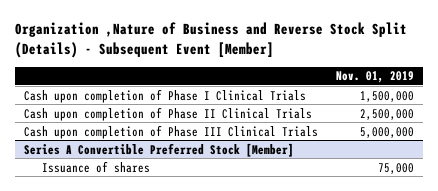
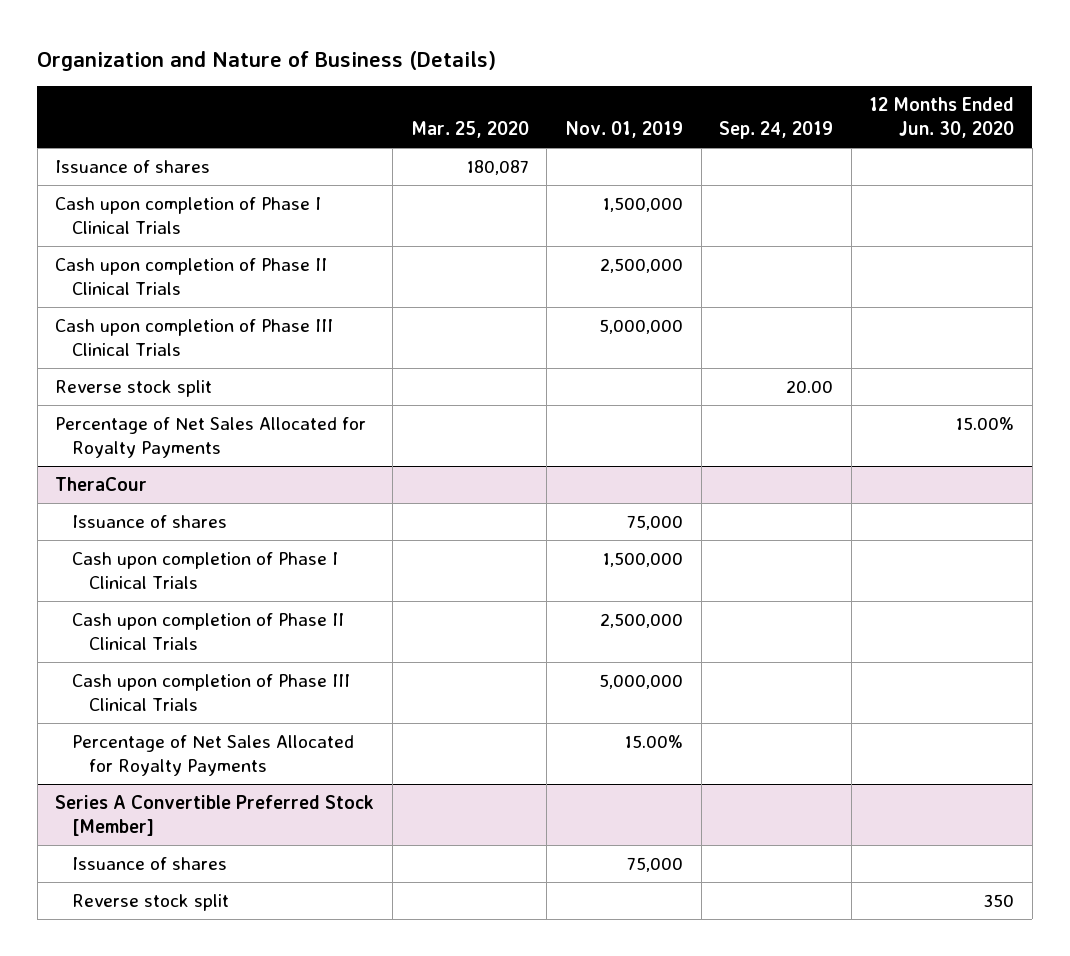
[14,22,407,58] Organization ,Nature of Business and Reverse Stock Split (Details) - Subsequent Event [Member] -> [37,50,497,71] Organization and Nature of Business (Details)
none -> [410,121,529,139] Mar. 25, 2020
none -> [719,121,834,140] Sep. 24, 2019
none -> [869,96,1015,139] 12 Months Ended Jun. 30, 2020
none -> [55,160,211,174] Issuance of shares
none -> [55,380,213,398] Reverse stock split
none -> [55,417,367,459] Percentage of Net Sales Allocated for Royalty Payments
none -> [55,477,148,492] TheraCour
none -> [72,515,228,529] Issuance of shares
none -> [72,552,339,590] Cash upon completion of Phase I Clinical Trials
none -> [72,613,345,651] Cash upon completion of Phase II Clinical Trials
none -> [72,674,351,712] Cash upon completion of Phase III Clinical Trials
none -> [72,735,355,777] Percentage of Net Sales Allocated for Royalty Payments
none -> [72,894,230,912] Reverse stock split

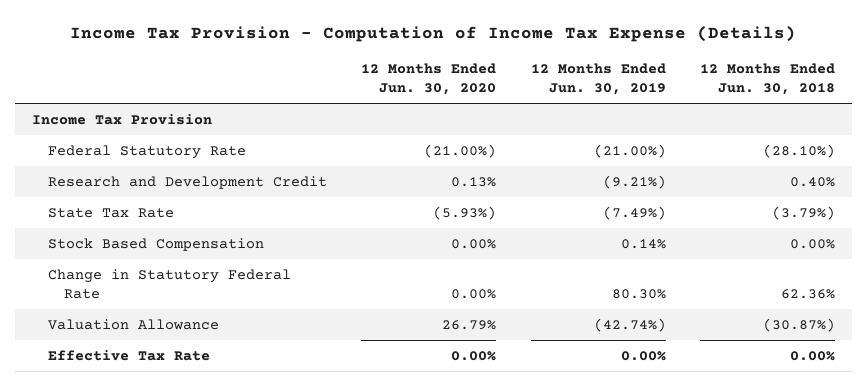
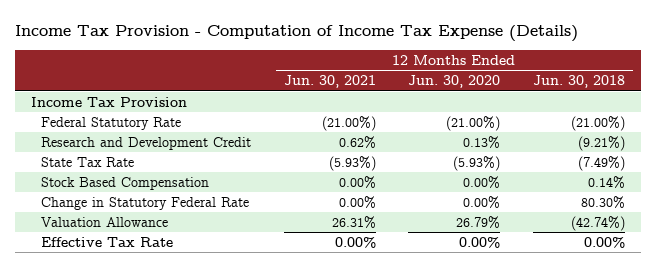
[530,63,666,96] 12 Months Ended Jun. 30, 2019 -> none
none -> [283,75,376,89] Jun. 30, 2021
[762,143,835,158] (28.10%) -> [570,115,625,131] (21.00%)
[789,176,835,187] 0.40% -> [577,135,625,151] (9.21%)
[771,205,835,220] (3.79%) -> [577,155,625,171] (7.49%)
[789,238,835,249] 0.00% -> [587,175,625,189] 0.14%
[780,288,835,299] 62.36% -> [580,195,625,209] 80.30%
[762,317,835,332] (30.87%) -> [570,215,625,231] (42.74%)

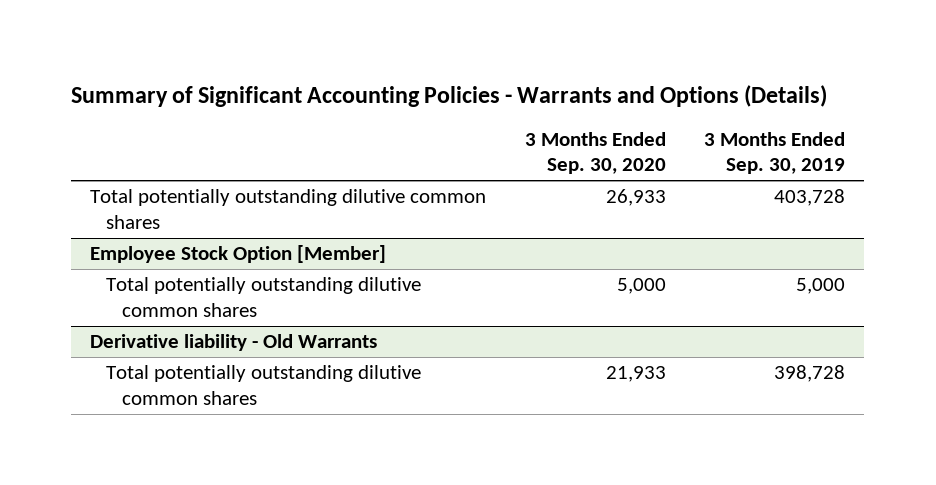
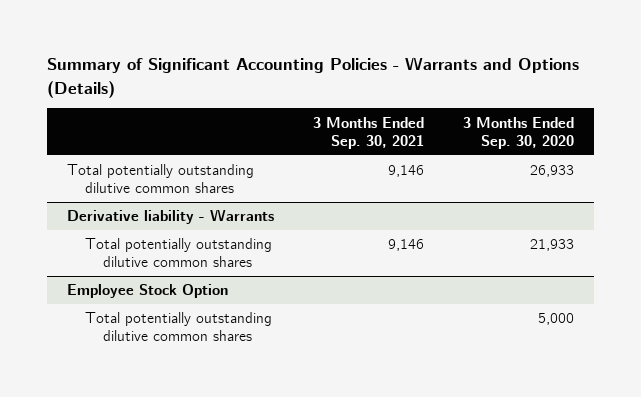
[704,132,846,175] 3 Months Ended Sep. 30, 2019 -> none
none -> [312,116,424,149] 3 Months Ended Sep. 30, 2021
[90,245,387,264] Employee Stock Option [Member] -> none
[106,277,422,317] Total potentially outstanding dilutive common shares -> none
[90,334,378,352] Derivative liability - Old Warrants -> [66,209,274,225] Derivative liability - Warrants
none -> [66,284,228,299] Employee Stock Option
none -> [84,312,272,342] Total potentially outstanding dilutive common shares

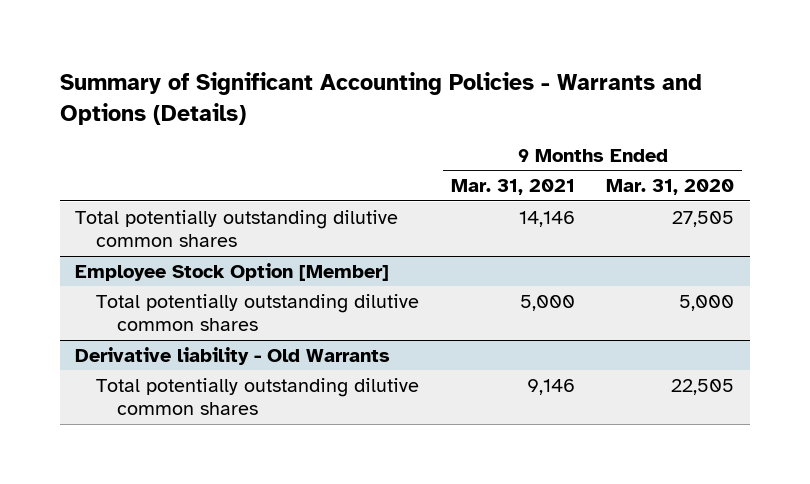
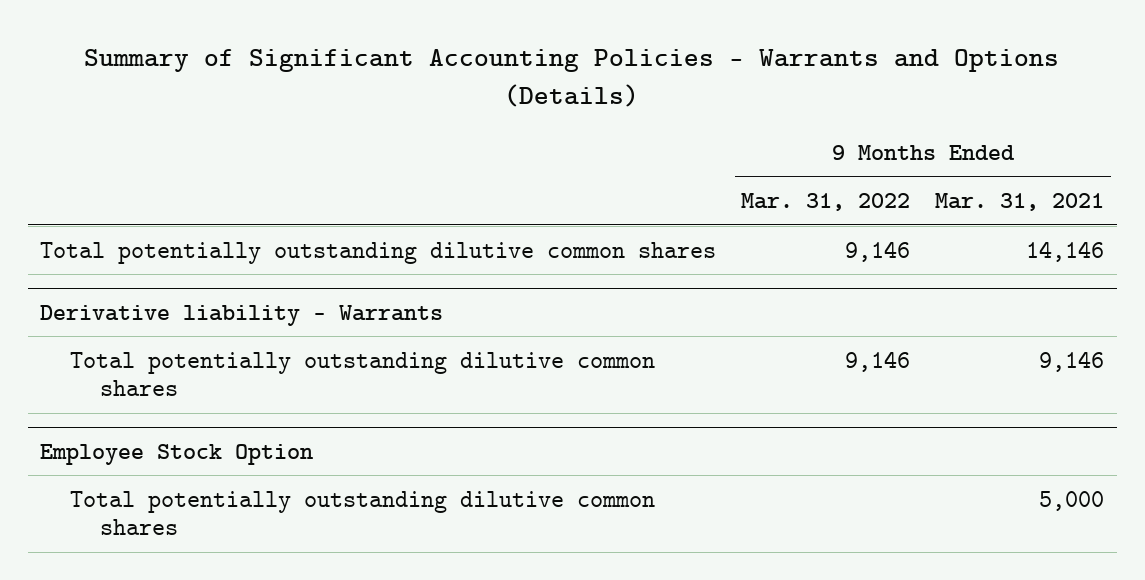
[606,179,735,196] Mar. 31, 2020 -> none
none -> [741,192,911,211] Mar. 31, 2022
[75,262,390,281] Employee Stock Option [Member] -> none
[96,293,420,332] Total potentially outstanding dilutive common shares -> none
[75,346,391,365] Derivative liability - Old Warrants -> [40,304,444,326] Derivative liability - Warrants
none -> [40,443,314,465] Employee Stock Option
none -> [70,490,656,536] Total potentially outstanding dilutive common shares

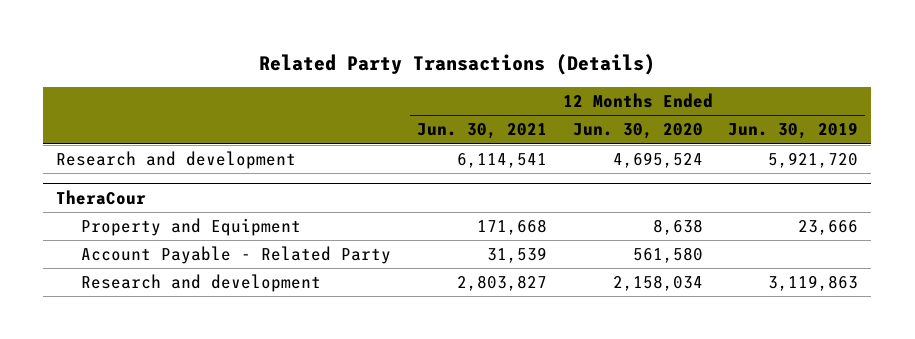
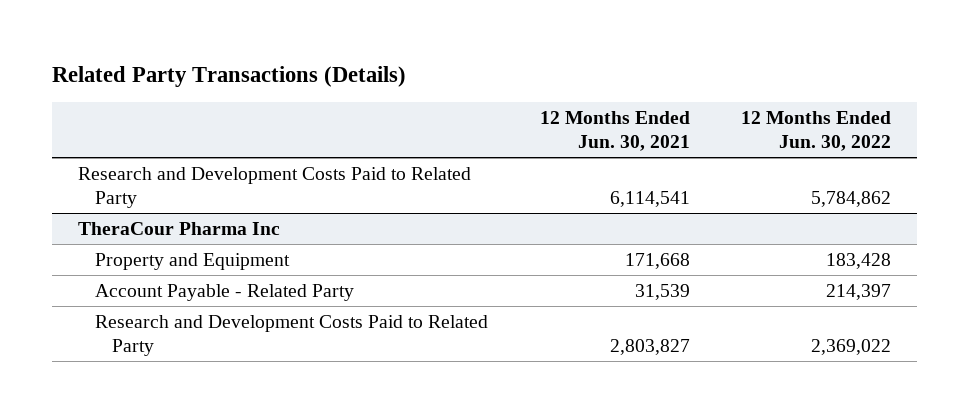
[572,123,703,140] Jun. 30, 2020 -> none
[728,122,859,140] Jun. 30, 2019 -> none
none -> [741,110,892,152] 12 Months Ended Jun. 30, 2022
[56,151,297,170] Research and development -> [77,166,471,209] Research and Development Costs Paid to Related Party
[56,189,147,205] TheraCour -> [77,221,280,235] TheraCour Pharma Inc
[80,274,321,293] Research and development -> [94,314,488,357] Research and Development Costs Paid to Related Party

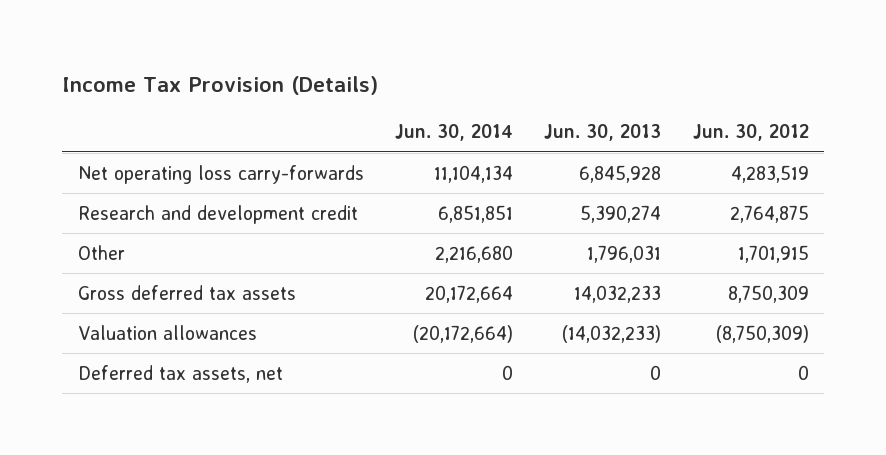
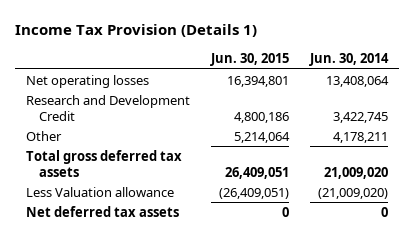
[61,76,378,96] Income Tax Provision (Details) -> [14,24,257,38] Income Tax Provision (Details 1)
[544,124,662,142] Jun. 30, 2013 -> none
[692,124,809,142] Jun. 30, 2012 -> none
none -> [209,53,289,67] Jun. 30, 2015
[77,164,364,184] Net operating loss carry-forwards -> [25,74,149,88] Net operating losses
[434,164,514,183] 11,104,134 -> [326,75,390,87] 13,408,064
[77,204,358,224] Research and development credit -> [25,94,190,121] Research and Development Credit
[438,204,514,223] 6,851,851 -> [333,111,389,123] 3,422,745
[435,244,514,263] 2,216,680 -> [333,131,389,143] 4,178,211
[77,284,296,300] Gross deferred tax assets -> [25,149,182,177] Total gross deferred tax assets
[425,284,514,303] 20,172,664 -> [324,166,389,179] 21,009,020
[77,324,257,340] Valuation allowances -> [25,186,174,197] Less Valuation allowance
[413,324,514,343] (20,172,664) -> [318,187,389,199] (21,009,020)
[77,364,283,383] Deferred tax assets, net -> [25,205,179,217] Net deferred tax assets

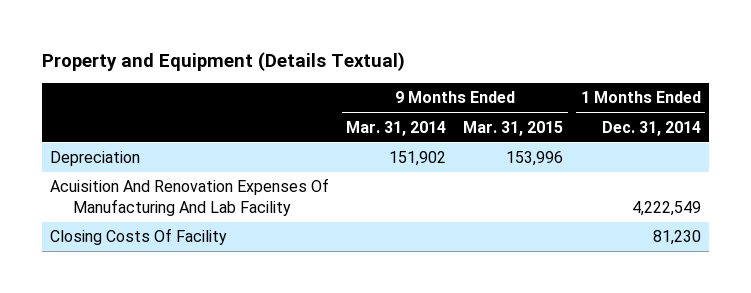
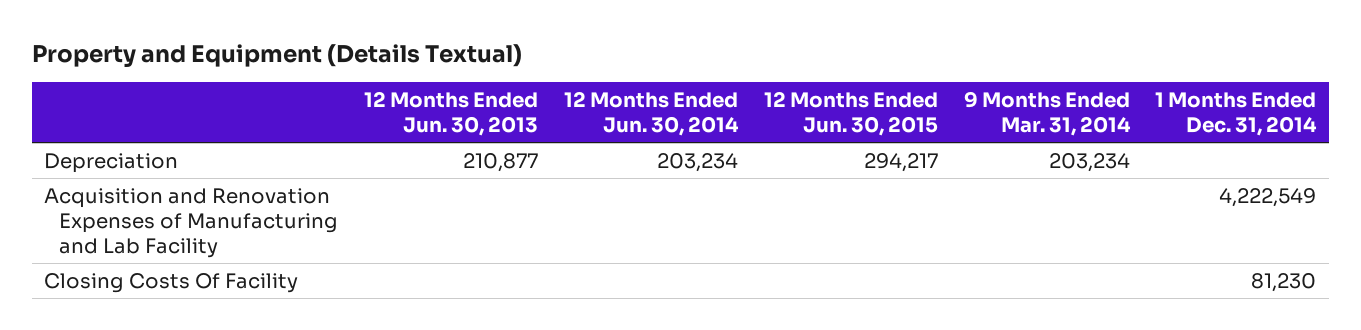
[463,120,564,136] Mar. 31, 2015 -> none
none -> [363,91,538,137] 12 Months Ended Jun. 30, 2013
none -> [563,91,739,137] 12 Months Ended Jun. 30, 2014
none -> [763,91,938,137] 12 Months Ended Jun. 30, 2015
[389,151,447,167] 151,902 -> [1048,152,1130,172] 203,234
[50,178,330,217] Acuisition And Renovation Expenses Of Manufacturing And Lab Facility -> [44,187,339,258] Acquisition and Renovation Expenses of Manufacturing and Lab Facility

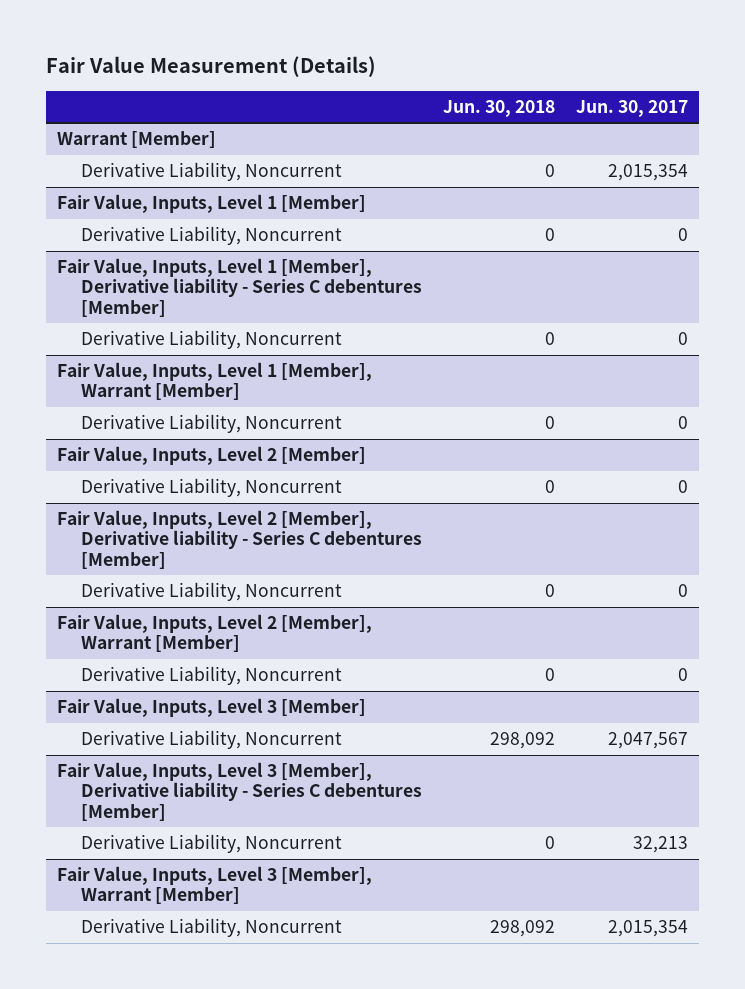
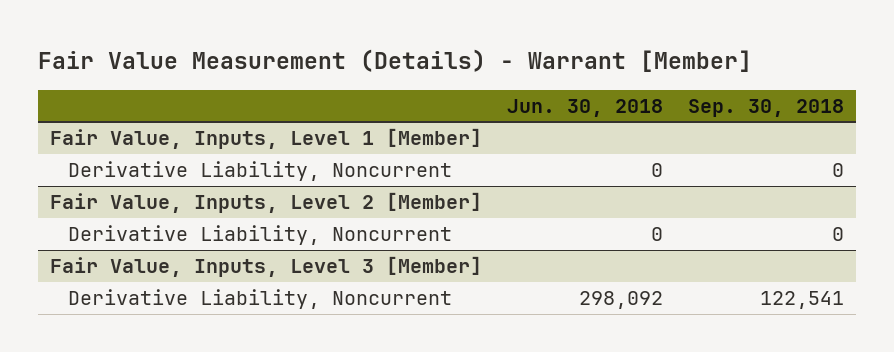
[46,56,377,78] Fair Value Measurement (Details) -> [37,49,752,73] Fair Value Measurement (Details) - Warrant [Member]
[576,99,689,117] Jun. 30, 2017 -> none
none -> [687,98,844,117] Sep. 30, 2018
[56,131,216,149] Warrant [Member] -> none
[81,162,343,182] Derivative Liability, Noncurrent -> none
[56,258,423,317] Fair Value, Inputs, Level 1 [Member], Derivative liability - Series C debentures [Member] -> none
[81,330,343,350] Derivative Liability, Noncurrent -> none
[56,362,372,401] Fair Value, Inputs, Level 1 [Member], Warrant [Member] -> none
[81,414,343,434] Derivative Liability, Noncurrent -> none
[56,510,423,569] Fair Value, Inputs, Level 2 [Member], Derivative liability - Series C debentures [Member] -> none
[81,582,343,602] Derivative Liability, Noncurrent -> none
[56,614,372,653] Fair Value, Inputs, Level 2 [Member], Warrant [Member] -> none
[81,666,343,686] Derivative Liability, Noncurrent -> none
[56,762,423,821] Fair Value, Inputs, Level 3 [Member], Derivative liability - Series C debentures [Member] -> none
[81,834,343,854] Derivative Liability, Noncurrent -> none
[56,866,372,905] Fair Value, Inputs, Level 3 [Member], Warrant [Member] -> none
[81,918,343,938] Derivative Liability, Noncurrent -> none

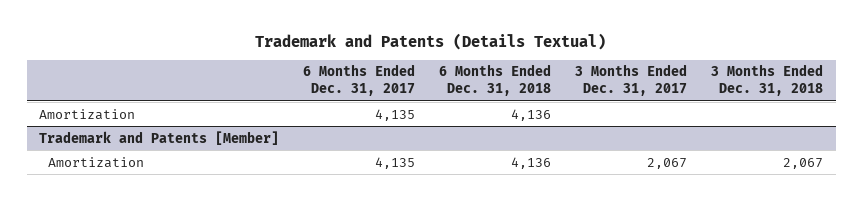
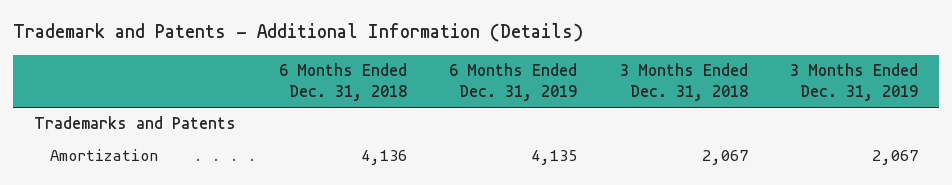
[255,32,607,50] Trademark and Patents (Details Textual) -> [13,23,584,43] Trademark and Patents - Additional Information (Details)
[302,64,415,96] 6 Months Ended Dec. 31, 2017 -> none
[575,64,688,96] 3 Months Ended Dec. 31, 2017 -> none
none -> [449,62,578,101] 6 Months Ended Dec. 31, 2019
none -> [790,62,919,101] 3 Months Ended Dec. 31, 2019
[38,108,135,120] Amortization -> none
[38,130,279,145] Trademark and Patents [Member] -> none
none -> [34,116,237,130] Trademarks and Patents

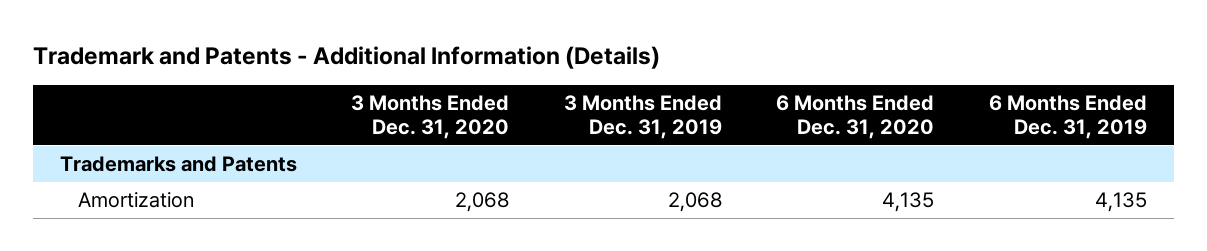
[278,62,407,101] 6 Months Ended Dec. 31, 2018 -> none
[619,62,748,101] 3 Months Ended Dec. 31, 2018 -> none
none -> [351,94,510,139] 3 Months Ended Dec. 31, 2020
none -> [776,94,935,139] 6 Months Ended Dec. 31, 2020
[872,150,919,166] 2,067 -> [667,192,722,213] 2,068

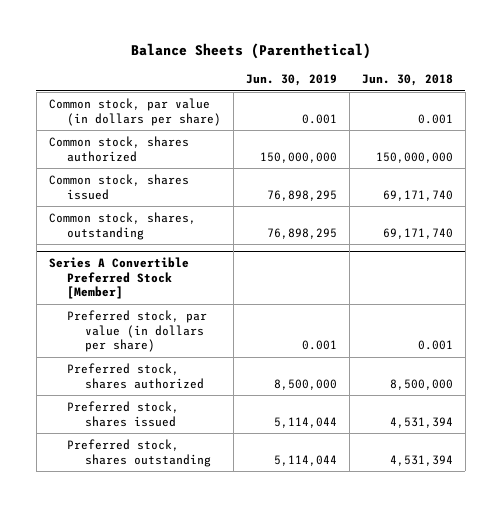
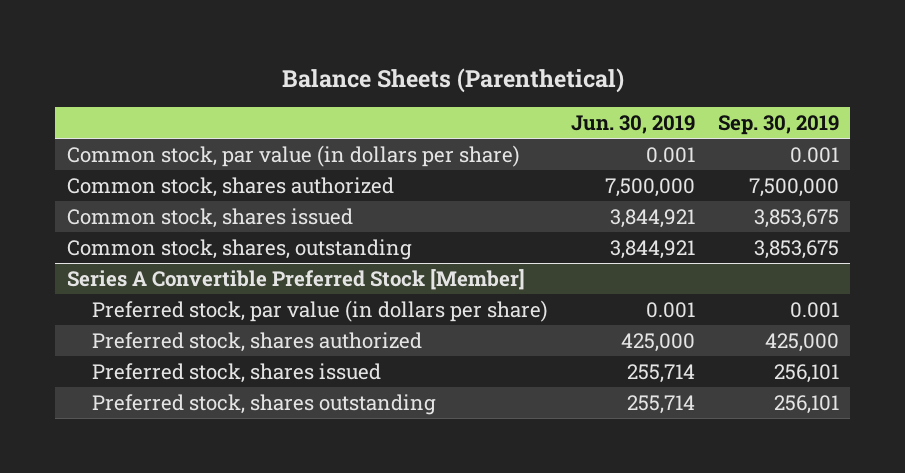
[361,74,453,87] Jun. 30, 2018 -> none
none -> [717,115,839,136] Sep. 30, 2019
[259,151,337,163] 150,000,000 -> [604,177,695,197] 7,500,000
[266,189,337,201] 76,898,295 -> [609,208,695,228] 3,844,921
[266,227,337,239] 76,898,295 -> [609,239,695,259] 3,844,921
[273,378,337,390] 8,500,000 -> [620,332,695,352] 425,000
[273,416,337,428] 5,114,044 -> [626,363,695,383] 255,714
[273,454,337,466] 5,114,044 -> [626,394,695,414] 255,714

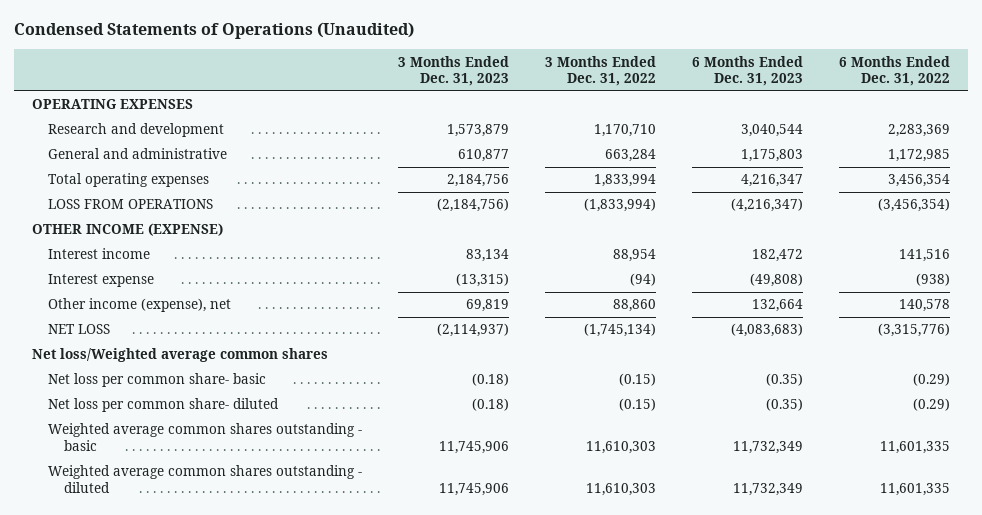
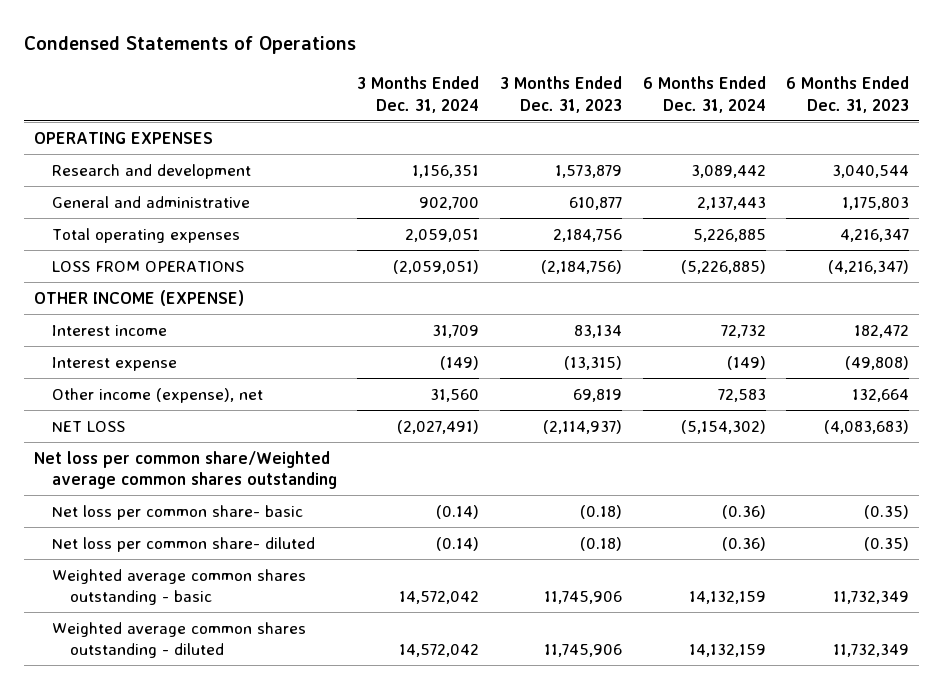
[14,22,415,40] Condensed Statements of Operations (Unaudited) -> [23,36,356,55] Condensed Statements of Operations
[545,55,657,87] 3 Months Ended Dec. 31, 2022 -> none
[839,55,951,87] 6 Months Ended Dec. 31, 2022 -> none
none -> [357,76,480,113] 3 Months Ended Dec. 31, 2024
none -> [642,76,766,113] 6 Months Ended Dec. 31, 2024
[32,348,329,363] Net loss/Weighted average common shares -> [33,450,337,490] Net loss per common share/Weighted average common shares outstanding

